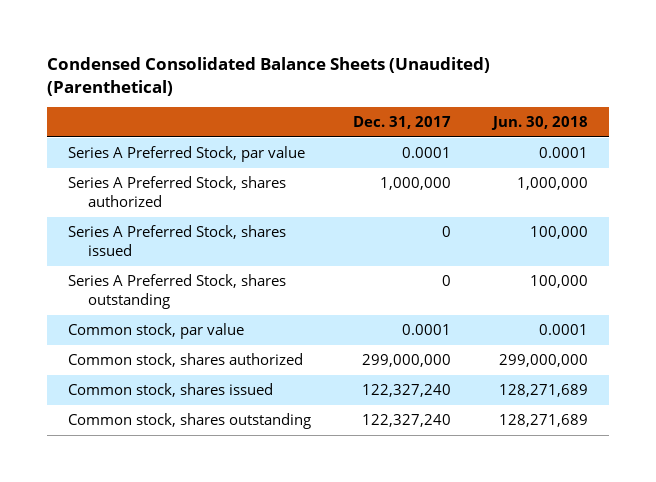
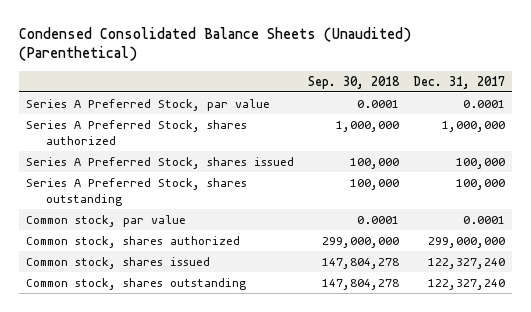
[490,116,588,131] Jun. 30, 2018 -> none
none -> [308,75,401,89] Sep. 30, 2018
[441,226,451,238] 0 -> [456,157,506,169] 100,000
[441,275,451,287] 0 -> [456,178,506,190] 100,000

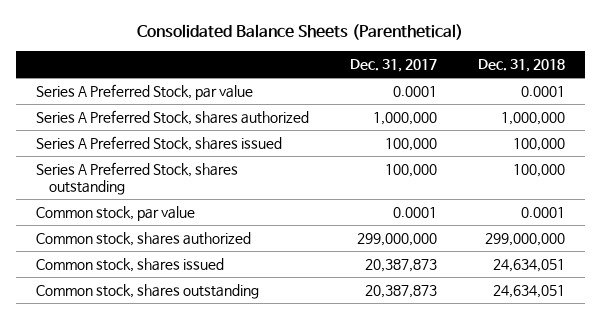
[19,26,412,62] Condensed Consolidated Balance Sheets (Unaudited) (Parenthetical) -> [137,24,464,41] Consolidated Balance Sheets (Parenthetical)
[308,75,401,89] Sep. 30, 2018 -> none
none -> [477,59,565,73] Dec. 31, 2018
[428,257,506,269] 122,327,240 -> [364,258,437,272] 20,387,873
[428,278,506,290] 122,327,240 -> [364,284,437,298] 20,387,873

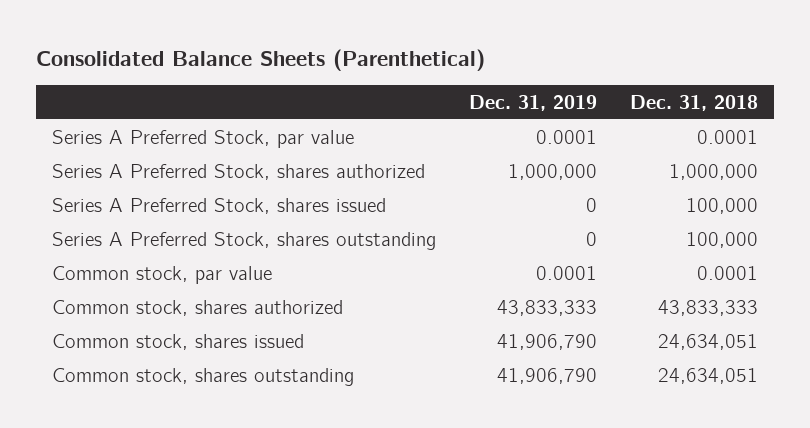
[349,59,437,73] Dec. 31, 2017 -> none
none -> [469,94,598,111] Dec. 31, 2019
[484,232,565,246] 299,000,000 -> [657,299,758,316] 43,833,333

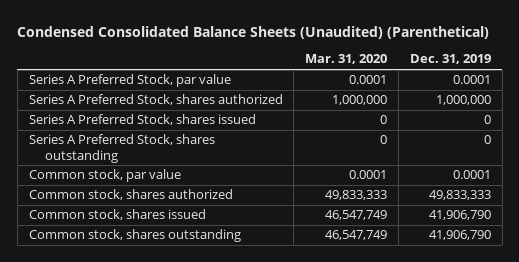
[35,48,485,71] Consolidated Balance Sheets (Parenthetical) -> [17,25,490,39] Condensed Consolidated Balance Sheets (Unaudited) (Parenthetical)
[629,94,758,111] Dec. 31, 2018 -> none
none -> [305,54,388,65] Mar. 31, 2020
[497,299,598,316] 43,833,333 -> [428,190,491,201] 49,833,333

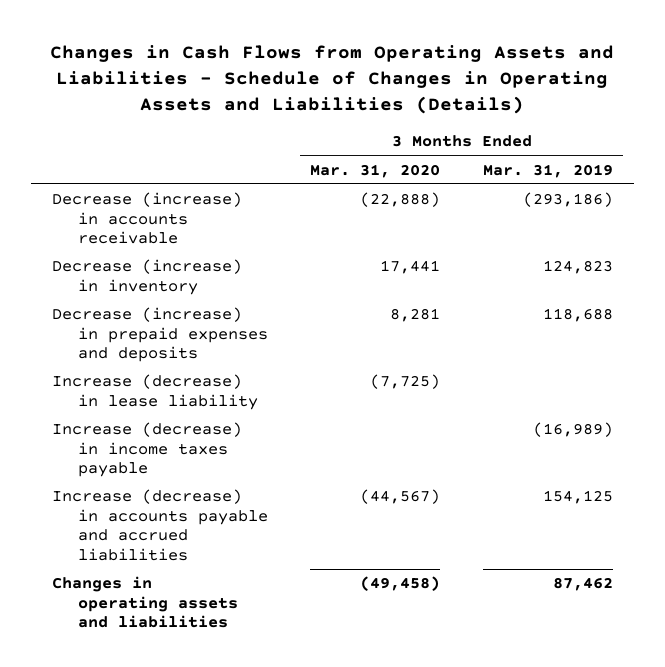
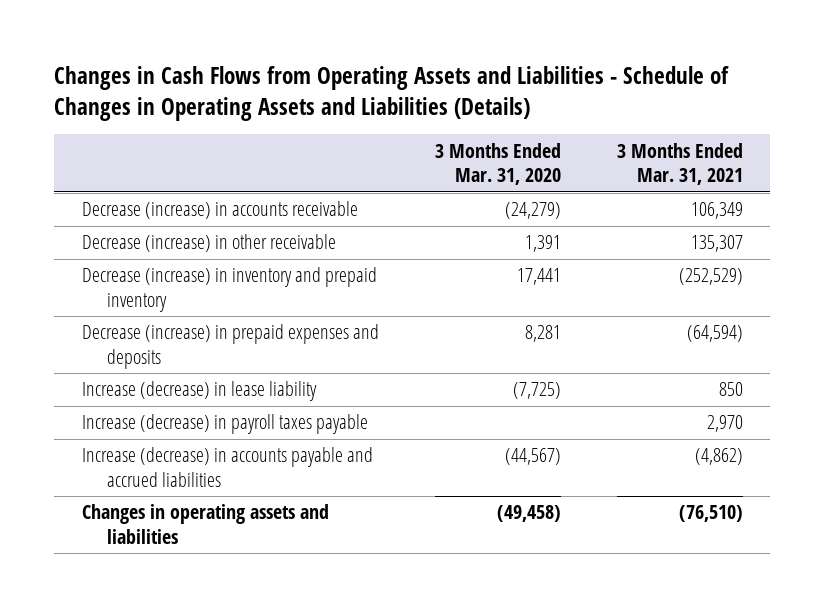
[482,163,613,178] Mar. 31, 2019 -> none
none -> [616,142,743,186] 3 Months Ended Mar. 31, 2021
[360,192,441,208] (22,888) -> [504,202,561,220] (24,279)
none -> [81,234,336,253] Decrease (increase) in other receivable
[52,259,243,295] Decrease (increase) in inventory -> [81,267,377,312] Decrease (increase) in inventory and prepaid inventory
[52,422,243,478] Increase (decrease) in income taxes payable -> [81,414,368,435] Increase (decrease) in payroll taxes payable

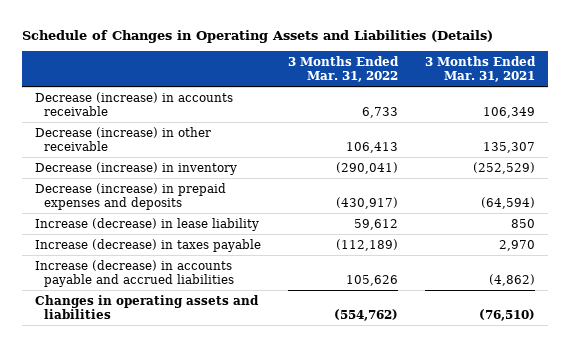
[54,66,730,121] Changes in Cash Flows from Operating Assets and Liabilities - Schedule of Changes in Operating Assets and Liabilities (Details) -> [22,29,494,43] Schedule of Changes in Operating Assets and Liabilities (Details)
[434,142,561,186] 3 Months Ended Mar. 31, 2020 -> none
none -> [288,55,400,82] 3 Months Ended Mar. 31, 2022
[81,267,377,312] Decrease (increase) in inventory and prepaid inventory -> [35,161,238,175] Decrease (increase) in inventory
[81,414,368,435] Increase (decrease) in payroll taxes payable -> [35,238,262,252] Increase (decrease) in taxes payable

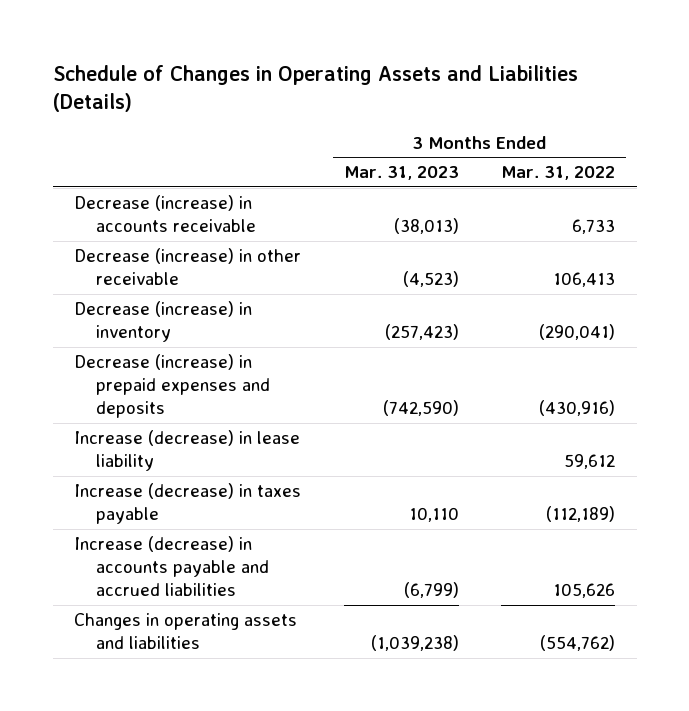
[425,55,537,82] 3 Months Ended Mar. 31, 2021 -> none
none -> [343,166,459,181] Mar. 31, 2023
[336,196,399,209] (430,917) -> [539,399,616,416] (430,916)

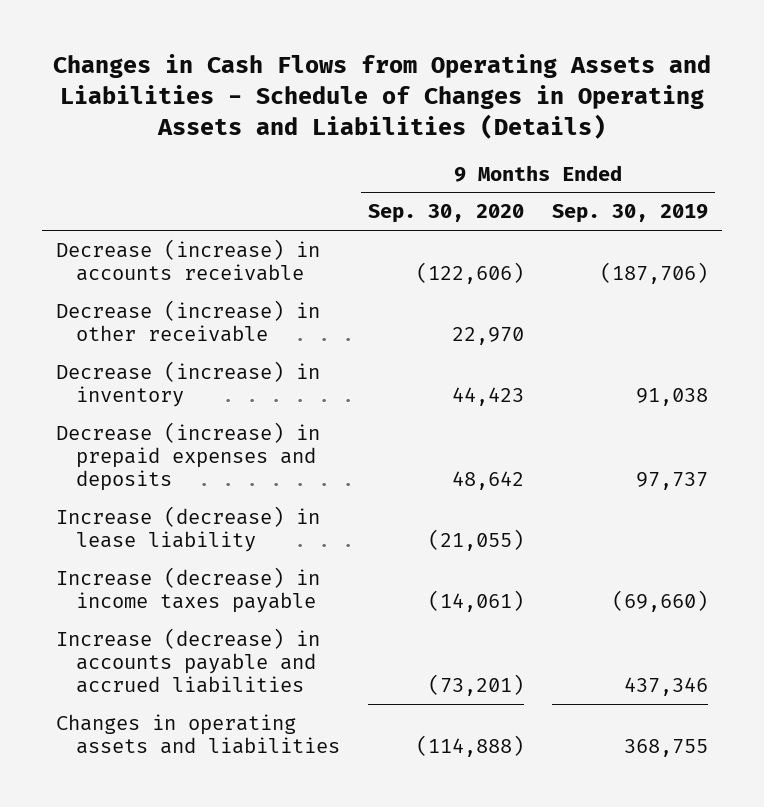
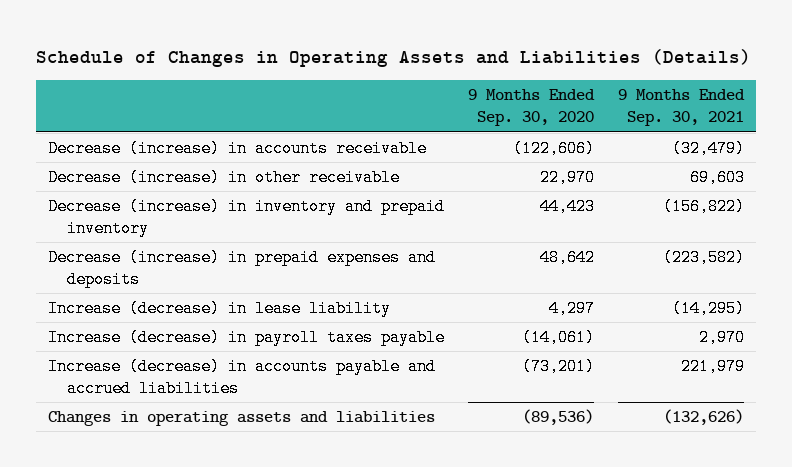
[52,53,711,140] Changes in Cash Flows from Operating Assets and Liabilities - Schedule of Changes in Operating Assets and Liabilities (Details) -> [35,48,751,67] Schedule of Changes in Operating Assets and Liabilities (Details)
[552,204,709,224] Sep. 30, 2019 -> none
none -> [617,89,745,127] 9 Months Ended Sep. 30, 2021
[55,360,320,407] Decrease (increase) in inventory -> [47,197,445,238] Decrease (increase) in inventory and prepaid inventory
[428,528,525,551] (21,055) -> [548,299,595,317] 4,297
[55,566,320,613] Increase (decrease) in income taxes payable -> [47,328,445,346] Increase (decrease) in payroll taxes payable
[416,734,525,757] (114,888) -> [521,408,594,425] (89,536)

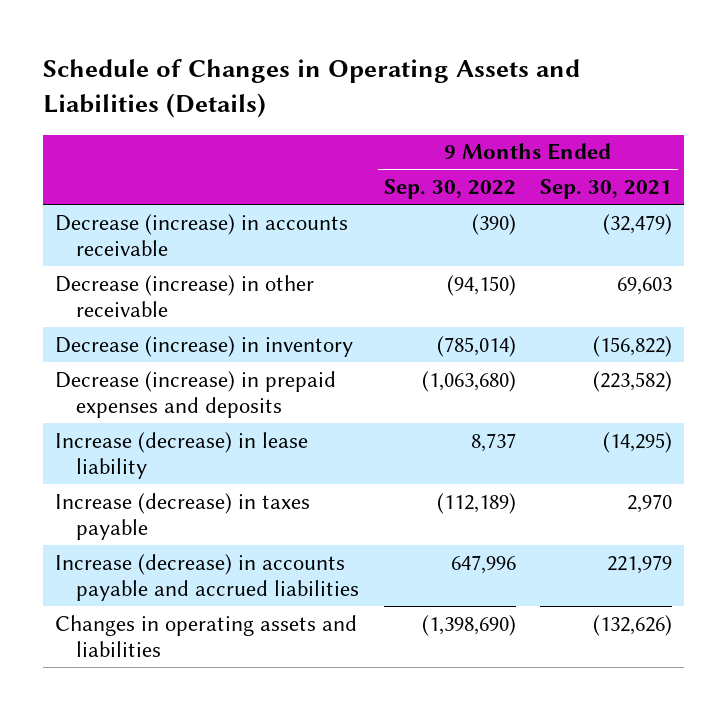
[467,89,595,127] 9 Months Ended Sep. 30, 2020 -> none
none -> [383,179,516,200] Sep. 30, 2022
[47,197,445,238] Decrease (increase) in inventory and prepaid inventory -> [54,335,353,357] Decrease (increase) in inventory
[47,328,445,346] Increase (decrease) in payroll taxes payable -> [54,492,310,540] Increase (decrease) in taxes payable

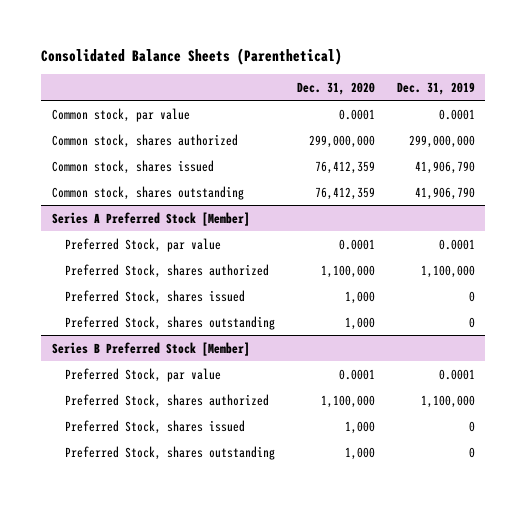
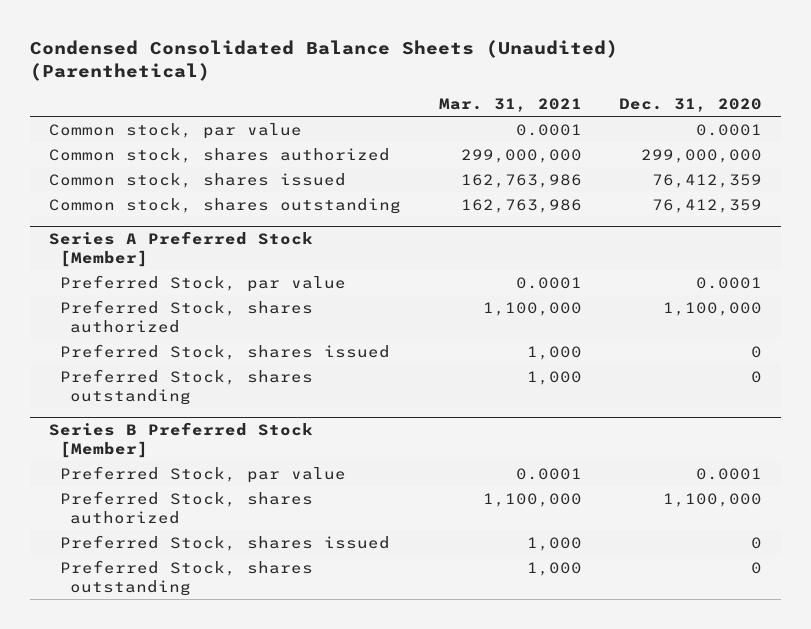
[40,48,342,66] Consolidated Balance Sheets (Parenthetical) -> [30,39,619,81] Condensed Consolidated Balance Sheets (Unaudited) (Parenthetical)
[396,81,475,95] Dec. 31, 2019 -> none
none -> [438,98,582,113] Mar. 31, 2021
[344,290,375,304] 1,000 -> [750,345,762,358] 0
[344,316,375,330] 1,000 -> [750,370,762,383] 0
[344,420,375,434] 1,000 -> [750,536,762,549] 0
[344,446,375,460] 1,000 -> [750,561,762,574] 0

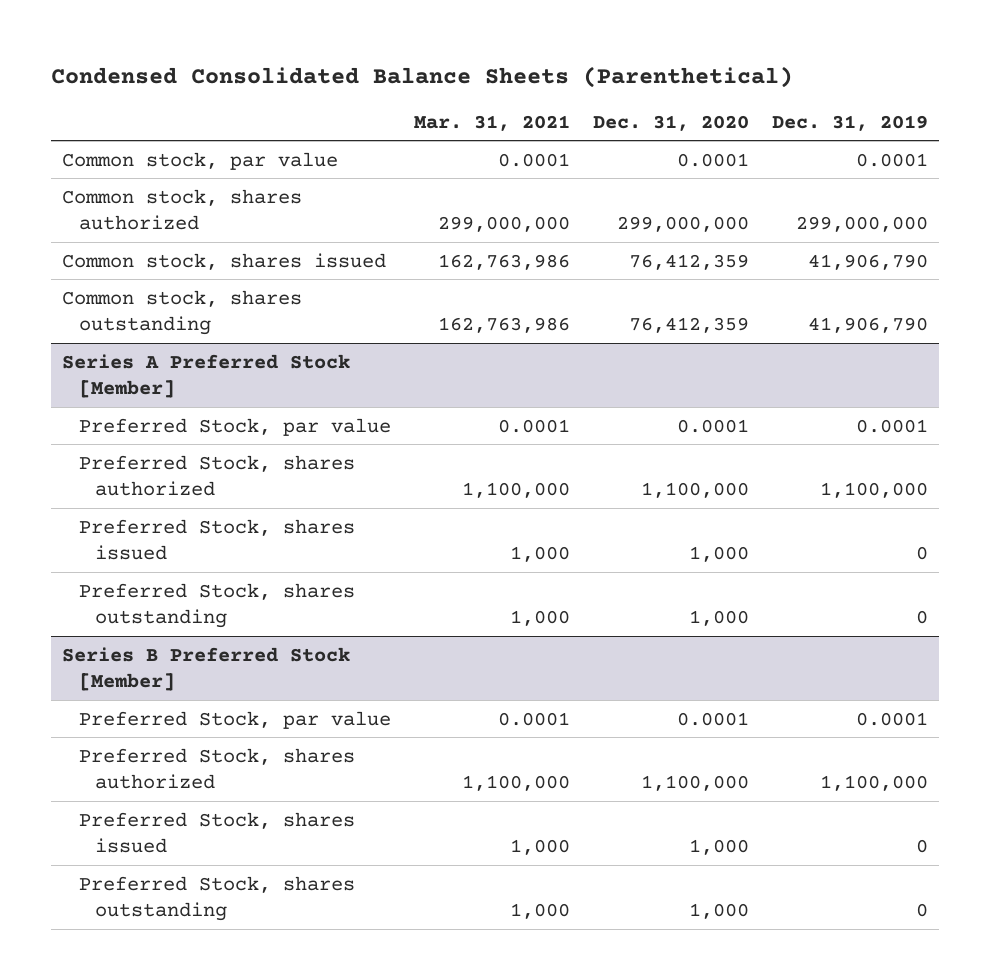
[30,39,619,81] Condensed Consolidated Balance Sheets (Unaudited) (Parenthetical) -> [50,65,793,88] Condensed Consolidated Balance Sheets (Parenthetical)
none -> [771,114,928,131] Dec. 31, 2019
[750,345,762,358] 0 -> [688,546,749,563] 1,000
[750,370,762,383] 0 -> [688,610,749,627] 1,000
[750,536,762,549] 0 -> [688,839,749,856] 1,000
[750,561,762,574] 0 -> [688,903,749,920] 1,000

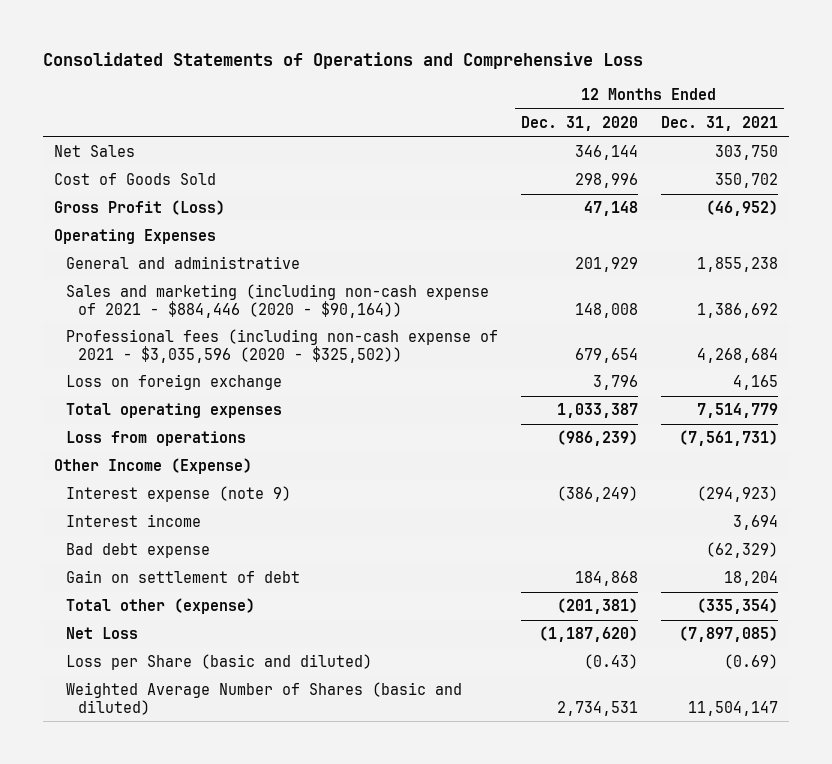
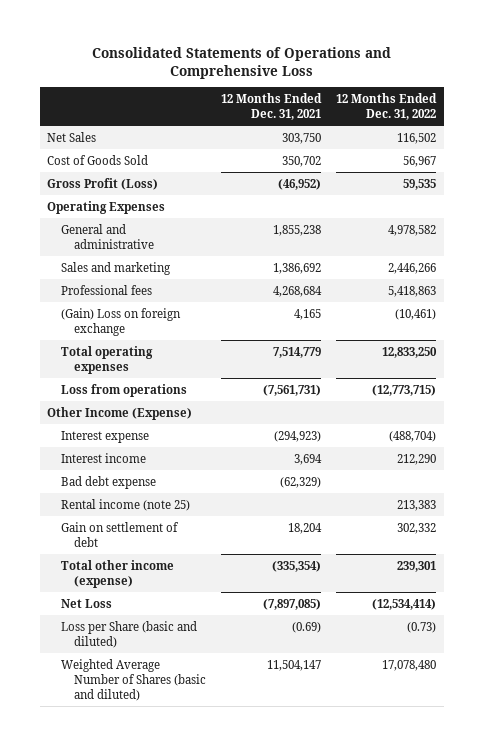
[520,116,638,132] Dec. 31, 2020 -> none
none -> [336,92,438,120] 12 Months Ended Dec. 31, 2022
[66,284,490,318] Sales and marketing (including non-cash expense of 2021 - $884,446 (2020 - $90,164)) -> [60,261,171,275] Sales and marketing
[66,329,499,363] Professional fees (including non-cash expense of 2021 - $3,035,596 (2020 - $325,502)) -> [60,284,152,295] Professional fees
[66,374,283,391] Loss on foreign exchange -> [60,307,181,336] (Gain) Loss on foreign exchange
[66,486,292,503] Interest expense (note 9) -> [60,430,149,443] Interest expense
none -> [60,498,190,511] Rental income (note 25)
[66,598,256,615] Total other (expense) -> [60,559,174,588] Total other income (expense)

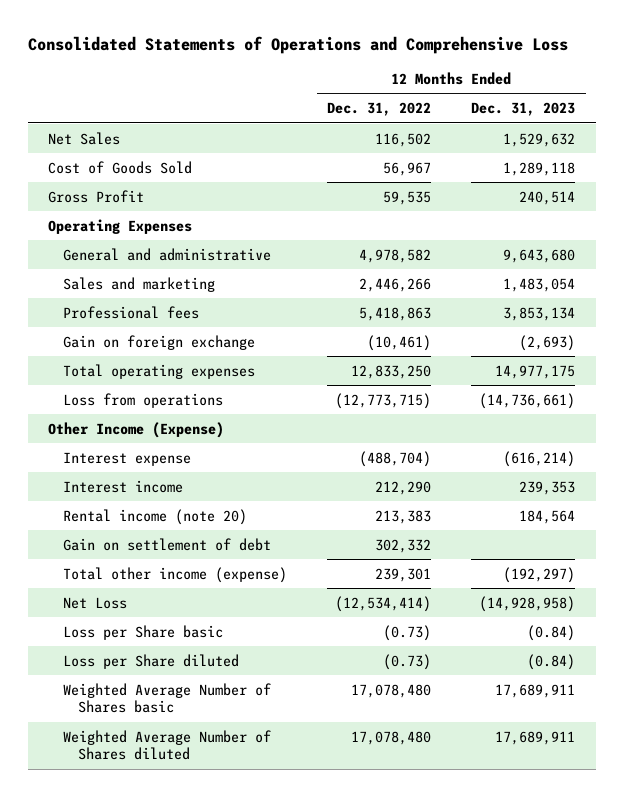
[221,92,323,120] 12 Months Ended Dec. 31, 2021 -> none
none -> [471,102,576,117] Dec. 31, 2023
[47,177,159,190] Gross Profit (Loss) -> [47,189,144,203] Gross Profit
[60,307,181,336] (Gain) Loss on foreign exchange -> [62,334,255,350] Gain on foreign exchange
[60,475,156,489] Bad debt expense -> none
[60,498,190,511] Rental income (note 25) -> [62,508,247,525] Rental income (note 20)
none -> [62,624,223,640] Loss per Share basic
[60,620,197,648] Loss per Share (basic and diluted) -> [62,653,239,669] Loss per Share diluted
[60,658,207,701] Weighted Average Number of Shares (basic and diluted) -> [62,682,271,714] Weighted Average Number of Shares basic
none -> [62,729,271,761] Weighted Average Number of Shares diluted

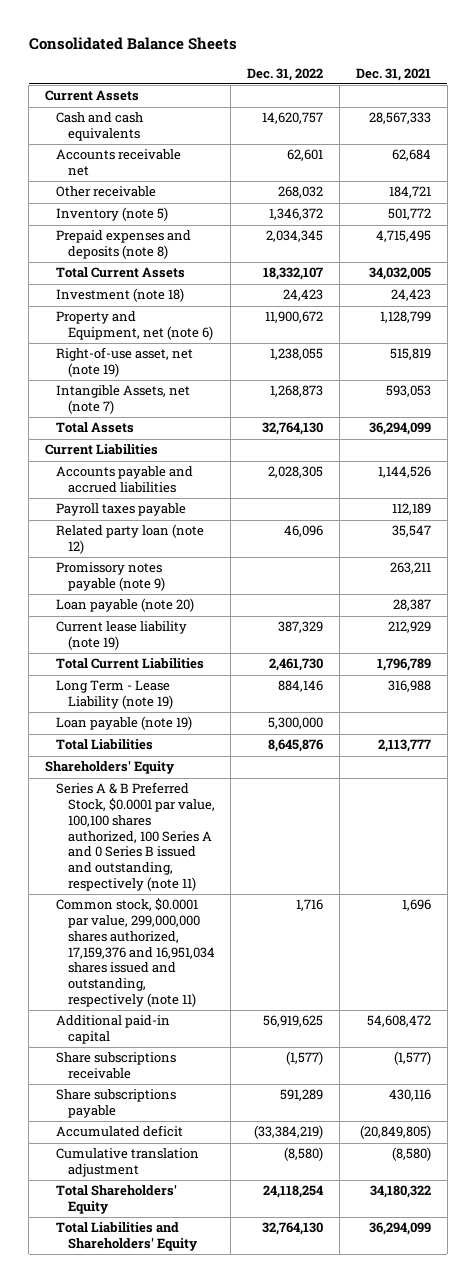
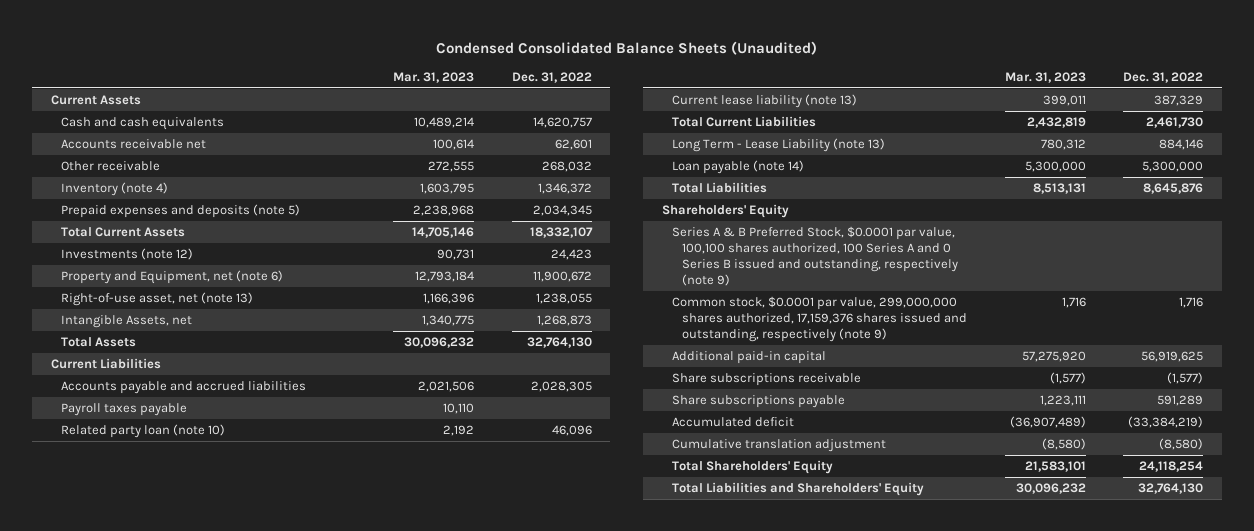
[28,37,237,51] Consolidated Balance Sheets -> [435,40,817,55] Condensed Consolidated Balance Sheets (Unaudited)
[355,67,431,81] Dec. 31, 2021 -> none
none -> [393,71,475,83] Mar. 31, 2023
[56,207,169,222] Inventory (note 5) -> [60,182,168,197] Inventory (note 4)
[56,230,192,260] Prepaid expenses and deposits (note 8) -> [60,204,300,219] Prepaid expenses and deposits (note 5)
[56,288,185,303] Investment (note 18) -> [60,248,193,261] Investments (note 12)
[56,347,194,378] Right-of-use asset, net (note 19) -> [60,292,253,307] Right-of-use asset, net (note 13)
[56,385,191,415] Intangible Assets, net (note 7) -> [60,315,192,329] Intangible Assets, net
[56,562,165,592] Promissory notes payable (note 9) -> none
[56,598,195,613] Loan payable (note 20) -> none
[56,524,205,555] Related party loan (note 12) -> [60,424,225,439] Related party loan (note 10)
[56,621,188,651] Current lease liability (note 19) -> [672,94,858,109] Current lease liability (note 13)
[56,680,173,710] Long Term - Lease Liability (note 19) -> [672,138,886,153] Long Term - Lease Liability (note 13)
[56,716,193,731] Loan payable (note 19) -> [672,160,805,175] Loan payable (note 14)
[56,782,215,891] Series A & B Preferred Stock, $0.0001 par value, 100,100 shares authorized, 100 Series A and 0 Series B issued and outstanding, respectively (note 11) -> [672,226,959,287] Series A & B Preferred Stock, $0.0001 par value, 100,100 shares authorized, 100 Series A and 0 Series B issued and outstanding, respectively (note 9)
[56,898,215,1007] Common stock, $0.0001 par value, 299,000,000 shares authorized, 17,159,376 and 16,951,034 shares issued and outstanding, respectively (note 11) -> [672,296,968,343] Common stock, $0.0001 par value, 299,000,000 shares authorized, 17,159,376 shares issued and outstanding, respectively (note 9)

